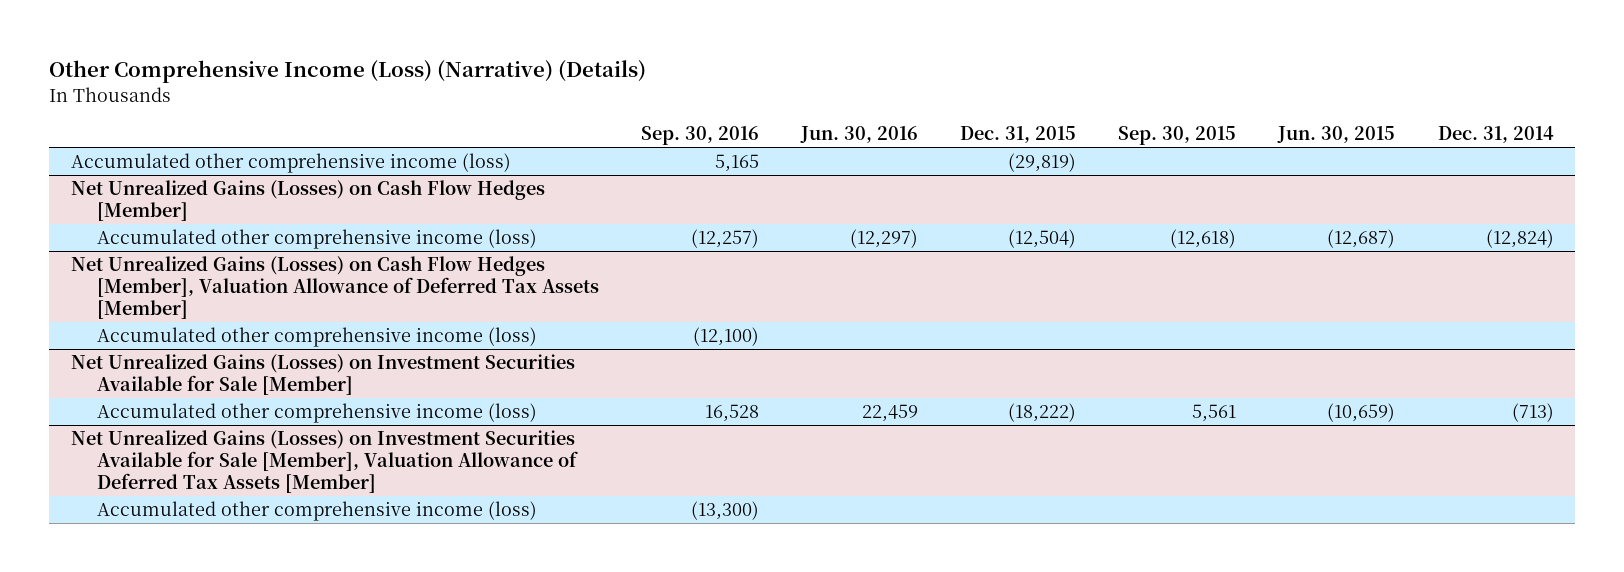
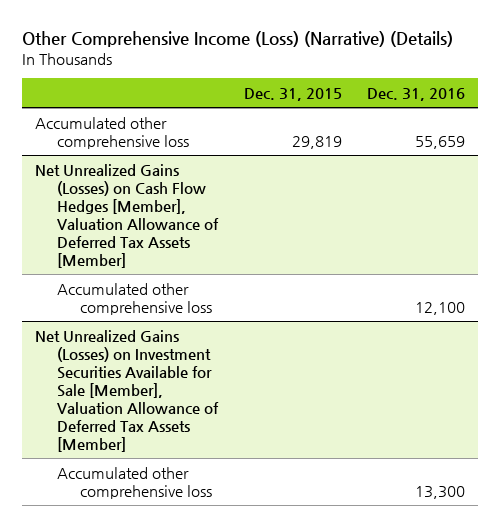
[641,125,760,145] Sep. 30, 2016 -> none
[800,125,919,143] Jun. 30, 2016 -> none
[1118,125,1237,145] Sep. 30, 2015 -> none
[1277,125,1396,143] Jun. 30, 2015 -> none
[1437,125,1554,143] Dec. 31, 2014 -> none
none -> [366,87,465,101] Dec. 31, 2016
[70,180,545,221] Net Unrealized Gains (Losses) on Cash Flow Hedges [Member] -> none
[96,229,537,250] Accumulated other comprehensive income (loss) -> none
[70,153,511,174] Accumulated other comprehensive income (loss) -> [34,116,190,149] Accumulated other comprehensive loss
[1008,153,1077,173] (29,819) -> [291,135,342,149] 29,819
[70,354,575,395] Net Unrealized Gains (Losses) on Investment Securities Available for Sale [Member] -> none
[96,403,537,424] Accumulated other comprehensive income (loss) -> none
[96,327,537,348] Accumulated other comprehensive income (loss) -> [57,282,213,315] Accumulated other comprehensive loss
[96,501,537,522] Accumulated other comprehensive income (loss) -> [57,466,213,499] Accumulated other comprehensive loss

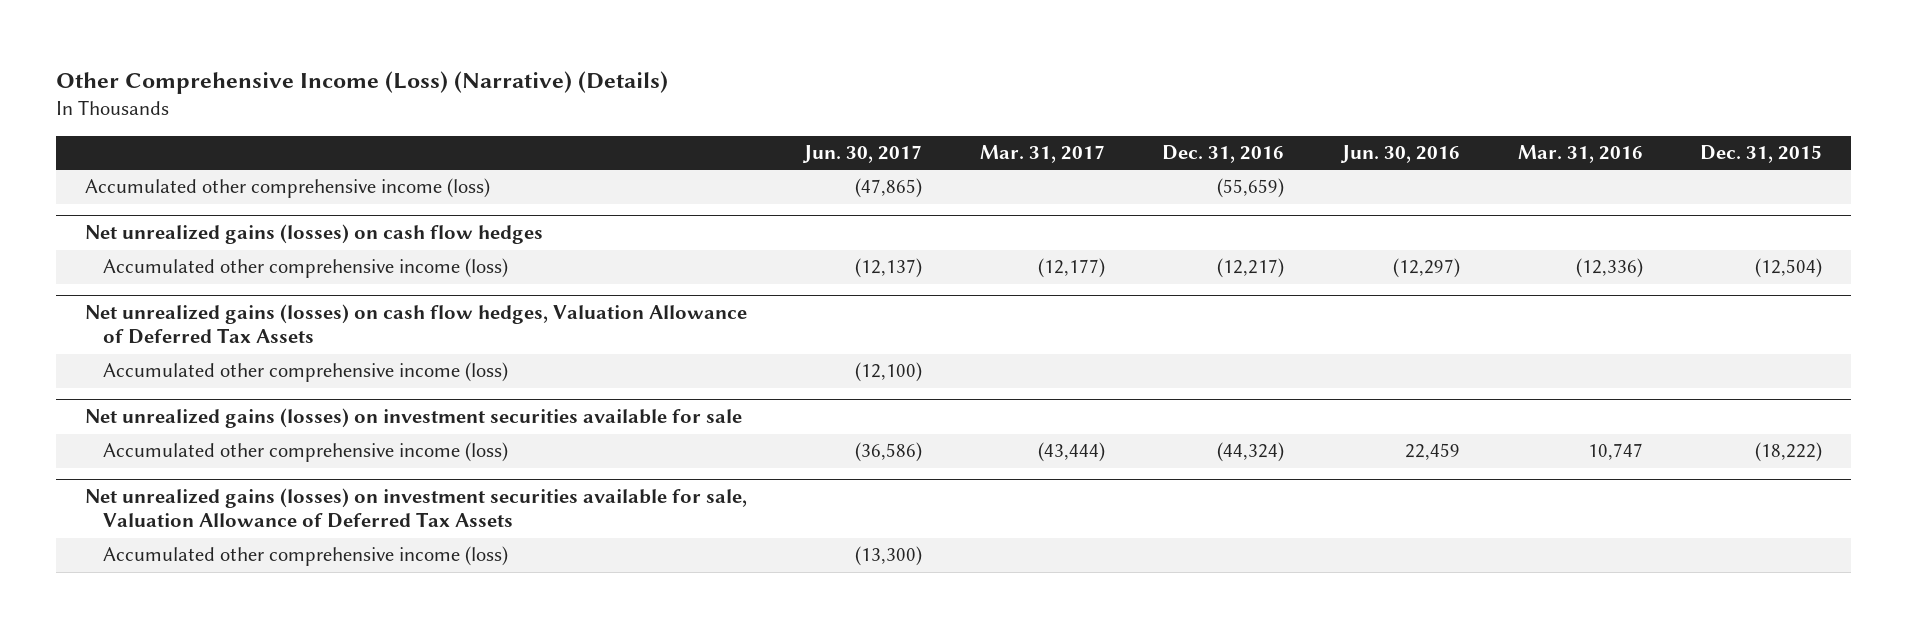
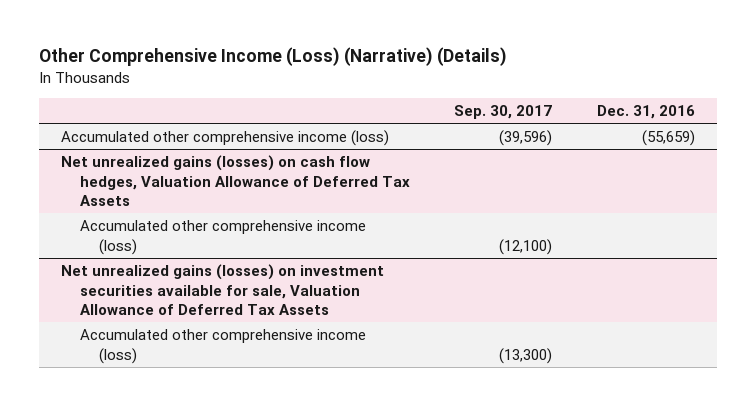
[802,145,923,164] Jun. 30, 2017 -> none
[979,145,1105,164] Mar. 31, 2017 -> none
[1340,145,1461,164] Jun. 30, 2016 -> none
[1517,145,1643,164] Mar. 31, 2016 -> none
[1700,145,1823,164] Dec. 31, 2015 -> none
none -> [454,104,553,119] Sep. 30, 2017
[84,224,543,245] Net unrealized gains (losses) on cash flow hedges -> none
[103,258,509,279] Accumulated other comprehensive income (loss) -> none
[84,408,742,429] Net unrealized gains (losses) on investment securities available for sale -> none
[103,442,509,463] Accumulated other comprehensive income (loss) -> none

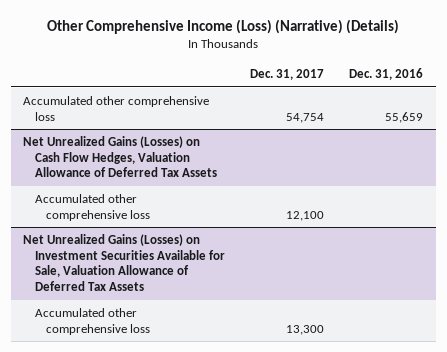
[454,104,553,119] Sep. 30, 2017 -> none
none -> [249,69,324,81] Dec. 31, 2017
[60,130,389,147] Accumulated other comprehensive income (loss) -> [23,95,210,121] Accumulated other comprehensive loss
[641,130,695,147] (55,659) -> [385,111,424,123] 55,659
[60,155,410,207] Net unrealized gains (losses) on cash flow hedges, Valuation Allowance of Deferred Tax Assets -> [23,135,217,178] Net Unrealized Gains (Losses) on Cash Flow Hedges, Valuation Allowance of Deferred Tax Assets
[79,220,366,255] Accumulated other comprehensive income (loss) -> [34,193,150,221] Accumulated other comprehensive loss
[60,264,384,316] Net unrealized gains (losses) on investment securities available for sale, Valuation Allowance of Deferred Tax Assets -> [23,233,225,291] Net Unrealized Gains (Losses) on Investment Securities Available for Sale, Valuation Allowance of Deferred Tax Assets
[79,329,366,364] Accumulated other comprehensive income (loss) -> [34,307,150,335] Accumulated other comprehensive loss

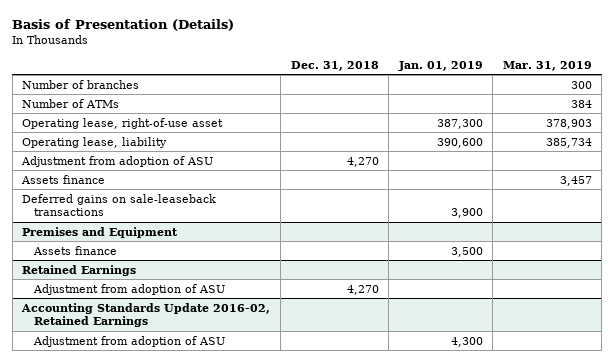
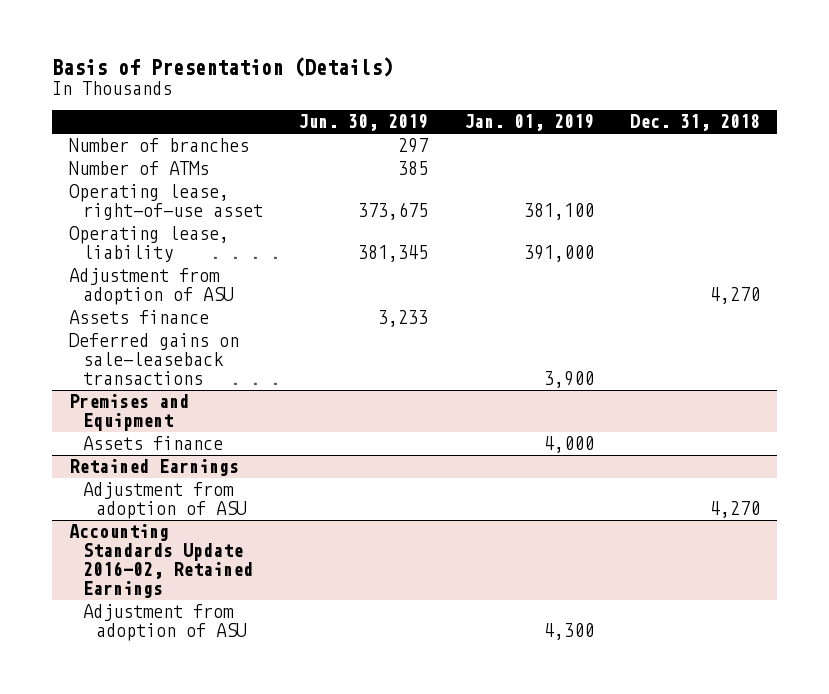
[502,60,592,71] Mar. 31, 2019 -> none
none -> [298,114,429,132] Jun. 30, 2019
[436,118,483,129] 387,300 -> [523,203,594,221] 381,100
[436,137,483,148] 390,600 -> [523,245,594,263] 391,000
[450,246,483,257] 3,500 -> [543,436,594,454] 4,000

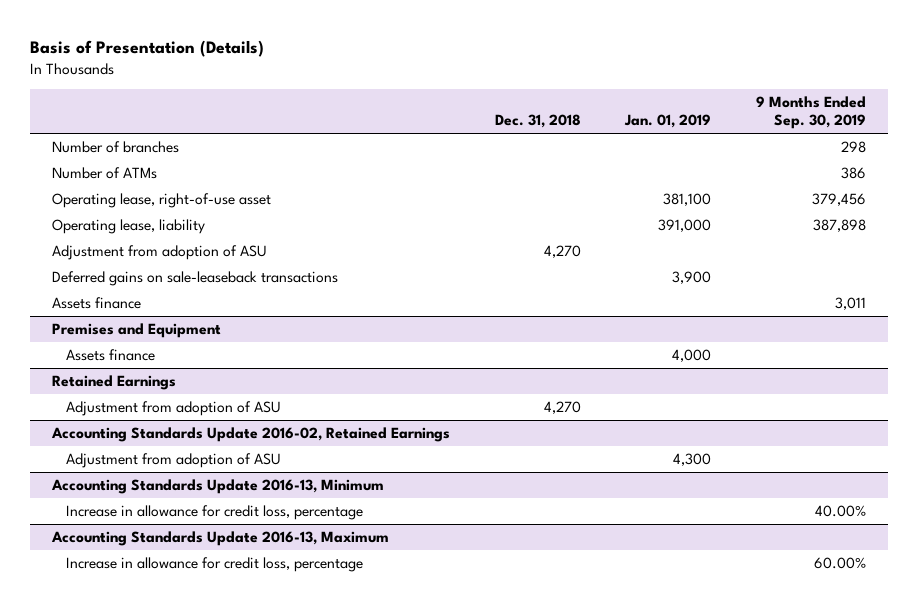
[298,114,429,132] Jun. 30, 2019 -> none
none -> [756,96,867,130] 9 Months Ended Sep. 30, 2019
[69,310,210,325] Assets finance -> [52,297,142,310] Assets finance
none -> [51,479,385,495] Accounting Standards Update 2016-13, Minimum
none -> [66,505,364,521] Increase in allowance for credit loss, percentage
none -> [51,531,390,547] Accounting Standards Update 2016-13, Maximum
none -> [66,557,364,573] Increase in allowance for credit loss, percentage

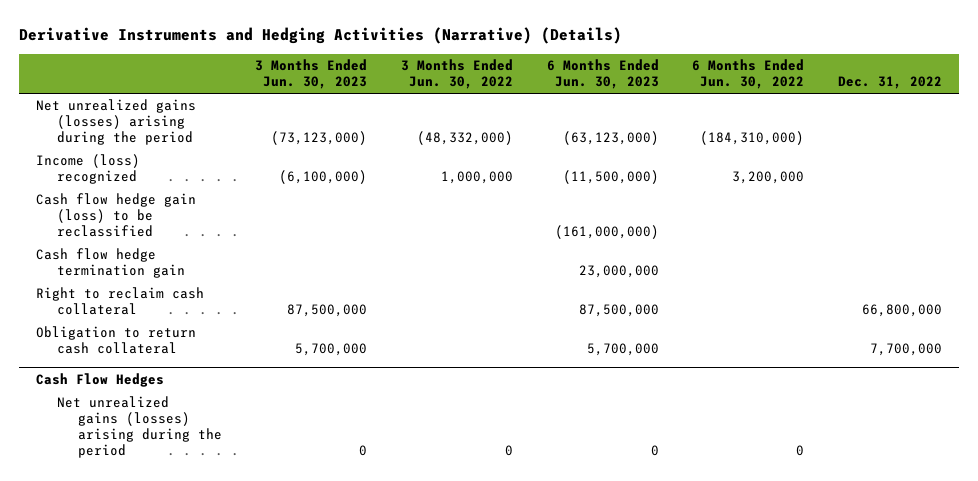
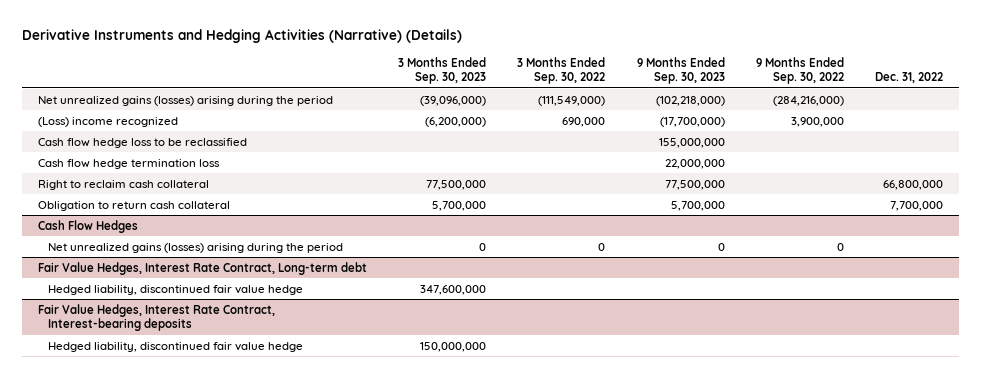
[255,59,368,90] 3 Months Ended Jun. 30, 2023 -> none
[401,59,514,90] 3 Months Ended Jun. 30, 2022 -> none
[546,59,659,90] 6 Months Ended Jun. 30, 2023 -> none
[692,59,805,90] 6 Months Ended Jun. 30, 2022 -> none
none -> [398,56,487,85] 3 Months Ended Sep. 30, 2023
none -> [517,56,606,85] 3 Months Ended Sep. 30, 2022
none -> [636,56,725,85] 9 Months Ended Sep. 30, 2023
none -> [756,56,845,85] 9 Months Ended Sep. 30, 2022
[35,154,140,185] Income (loss) recognized -> [37,116,178,127] (Loss) income recognized
[35,193,196,238] Cash flow hedge gain (loss) to be reclassified -> [37,137,247,148] Cash flow hedge loss to be reclassified
[35,248,185,279] Cash flow hedge termination gain -> [37,158,220,169] Cash flow hedge termination loss
none -> [37,261,367,275] Fair Value Hedges, Interest Rate Contract, Long-term debt
none -> [47,284,303,295] Hedged liability, discontinued fair value hedge
none -> [37,303,275,332] Fair Value Hedges, Interest Rate Contract, Interest-bearing deposits
none -> [47,341,303,352] Hedged liability, discontinued fair value hedge

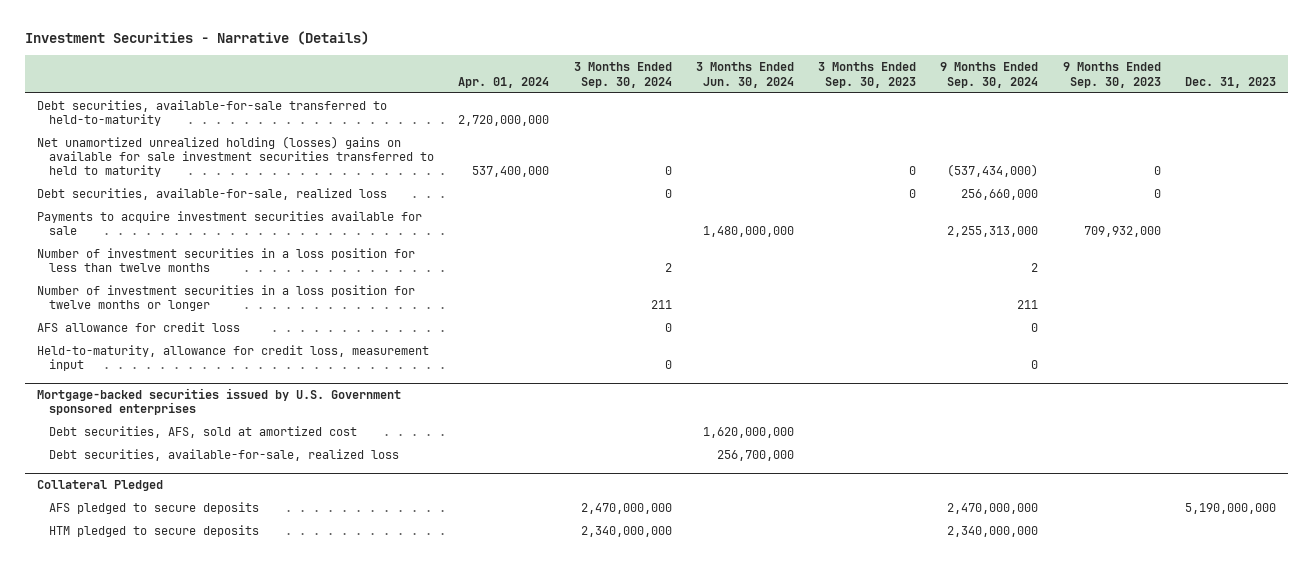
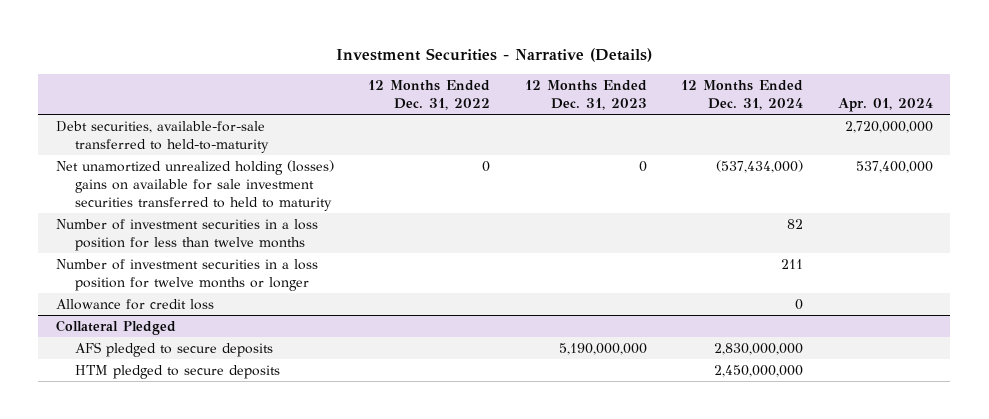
[573,62,672,88] 3 Months Ended Sep. 30, 2024 -> none
[695,62,794,88] 3 Months Ended Jun. 30, 2024 -> none
[818,62,917,88] 3 Months Ended Sep. 30, 2023 -> none
[940,62,1039,88] 9 Months Ended Sep. 30, 2024 -> none
[1062,62,1161,88] 9 Months Ended Sep. 30, 2023 -> none
[1185,76,1277,88] Dec. 31, 2023 -> none
none -> [368,80,491,111] 12 Months Ended Dec. 31, 2022
none -> [524,80,647,111] 12 Months Ended Dec. 31, 2023
none -> [681,80,804,111] 12 Months Ended Dec. 31, 2024
[36,188,387,201] Debt securities, available-for-sale, realized loss -> none
[36,211,422,236] Payments to acquire investment securities available for sale -> none
[36,345,429,372] Held-to-maturity, allowance for credit loss, measurement input -> none
[36,388,401,416] Mortgage-backed securities issued by U.S. Government sponsored enterprises -> none
[48,426,357,439] Debt securities, AFS, sold at amortized cost -> none
[48,449,399,462] Debt securities, available-for-sale, realized loss -> none
[36,322,240,333] AFS allowance for credit loss -> [55,298,214,310] Allowance for credit loss

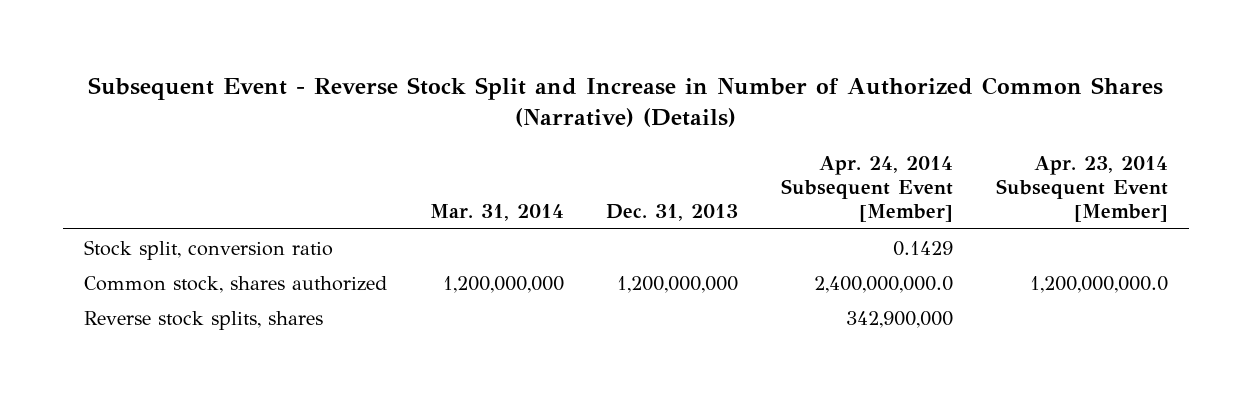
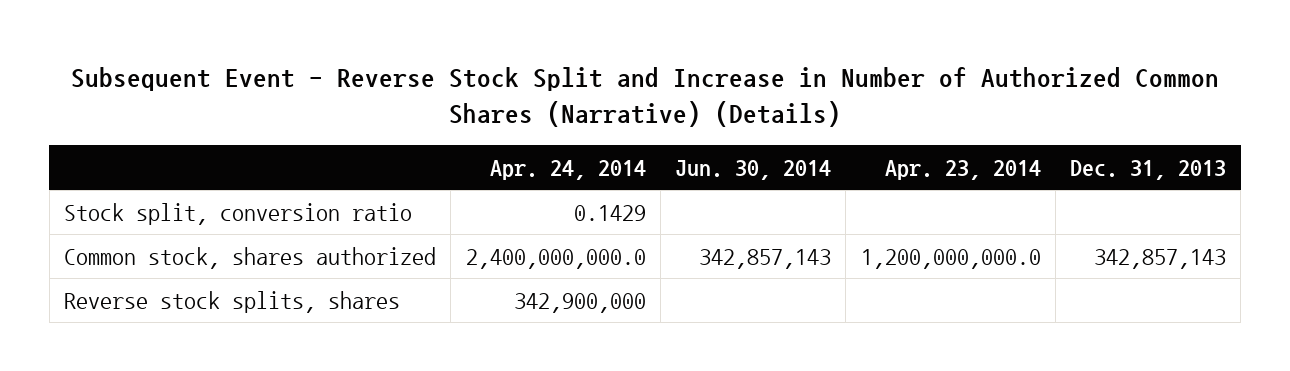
[429,204,564,222] Mar. 31, 2014 -> none
[781,156,954,223] Apr. 24, 2014 Subsequent Event [Member] -> none
[996,156,1169,223] Apr. 23, 2014 Subsequent Event [Member] -> none
none -> [489,159,646,180] Apr. 24, 2014
none -> [675,159,832,180] Jun. 30, 2014
none -> [884,159,1041,180] Apr. 23, 2014
[617,275,739,293] 1,200,000,000 -> [1093,248,1226,269] 342,857,143

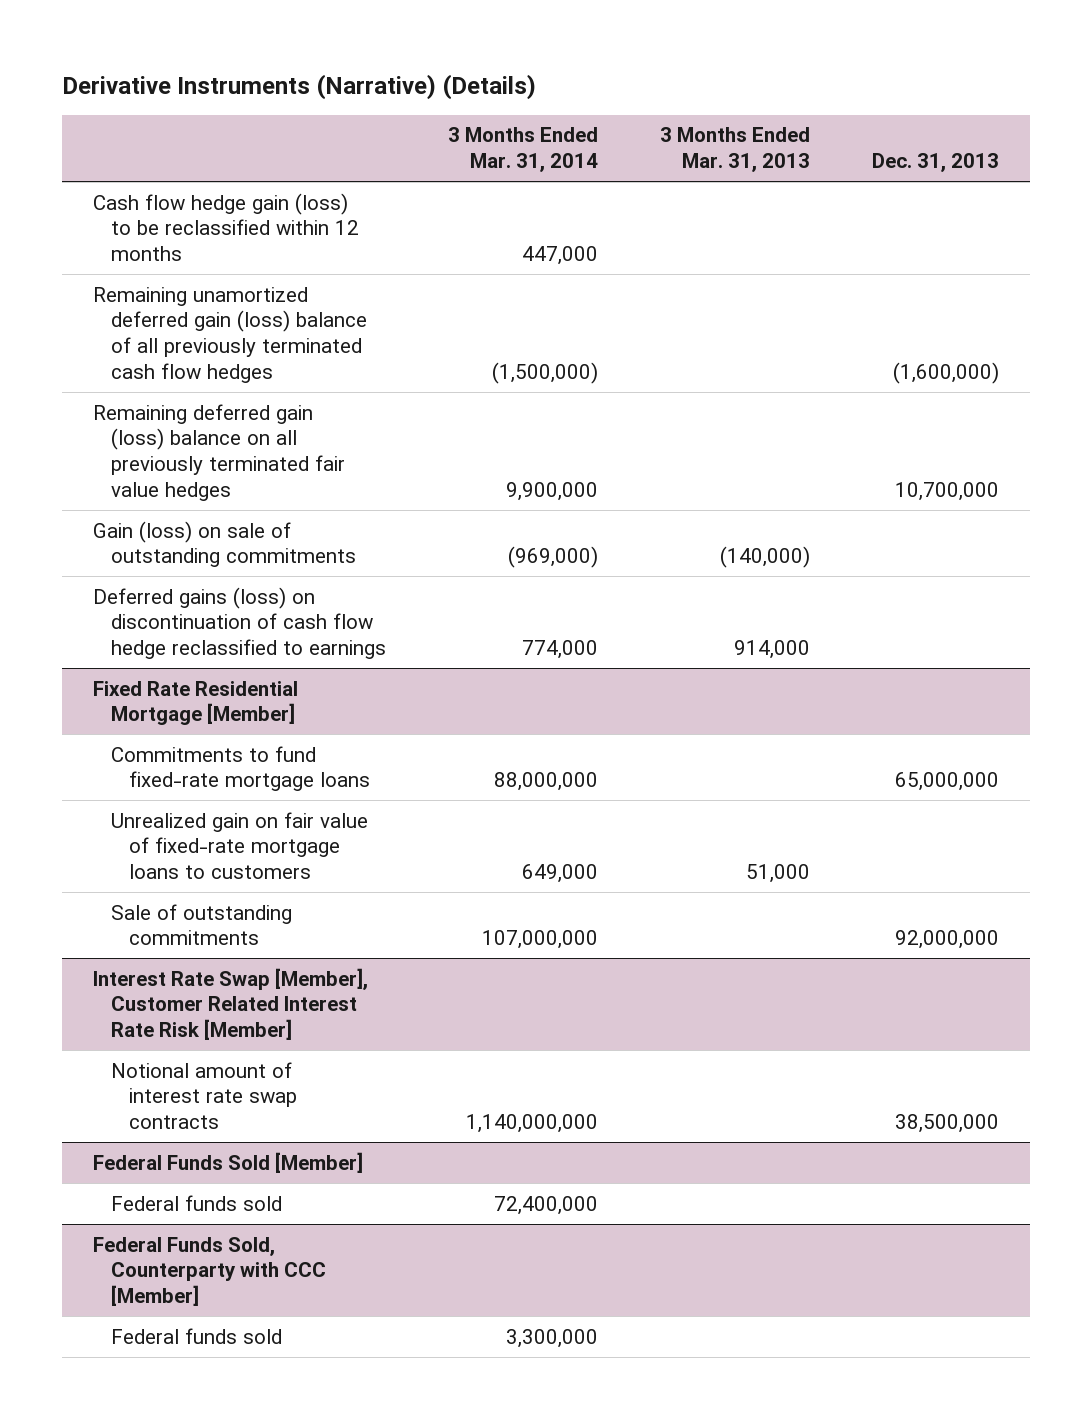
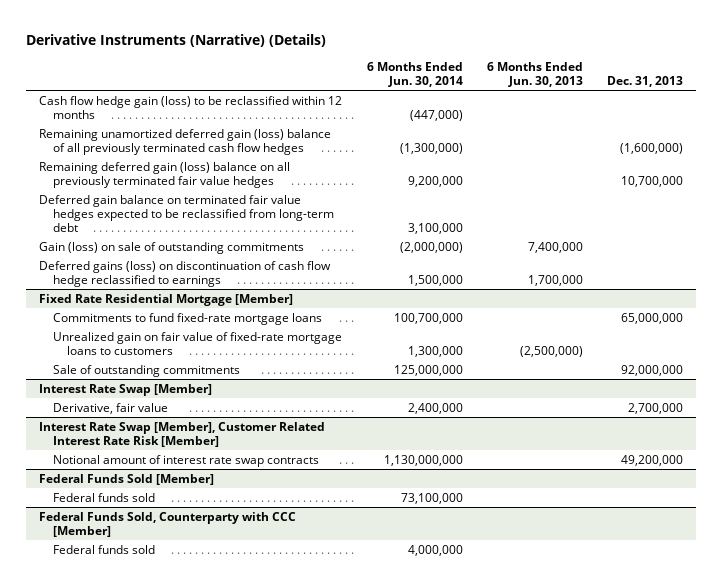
[447,127,598,173] 3 Months Ended Mar. 31, 2014 -> none
[659,127,810,173] 3 Months Ended Mar. 31, 2013 -> none
none -> [366,61,463,87] 6 Months Ended Jun. 30, 2014
none -> [486,61,583,87] 6 Months Ended Jun. 30, 2013
none -> [38,194,335,233] Deferred gain balance on terminated fair value hedges expected to be reclassified from long-term debt
none -> [38,383,212,396] Interest Rate Swap [Member]
none -> [53,402,169,414] Derivative, fair value
[894,1114,999,1134] 38,500,000 -> [621,454,684,466] 49,200,000

